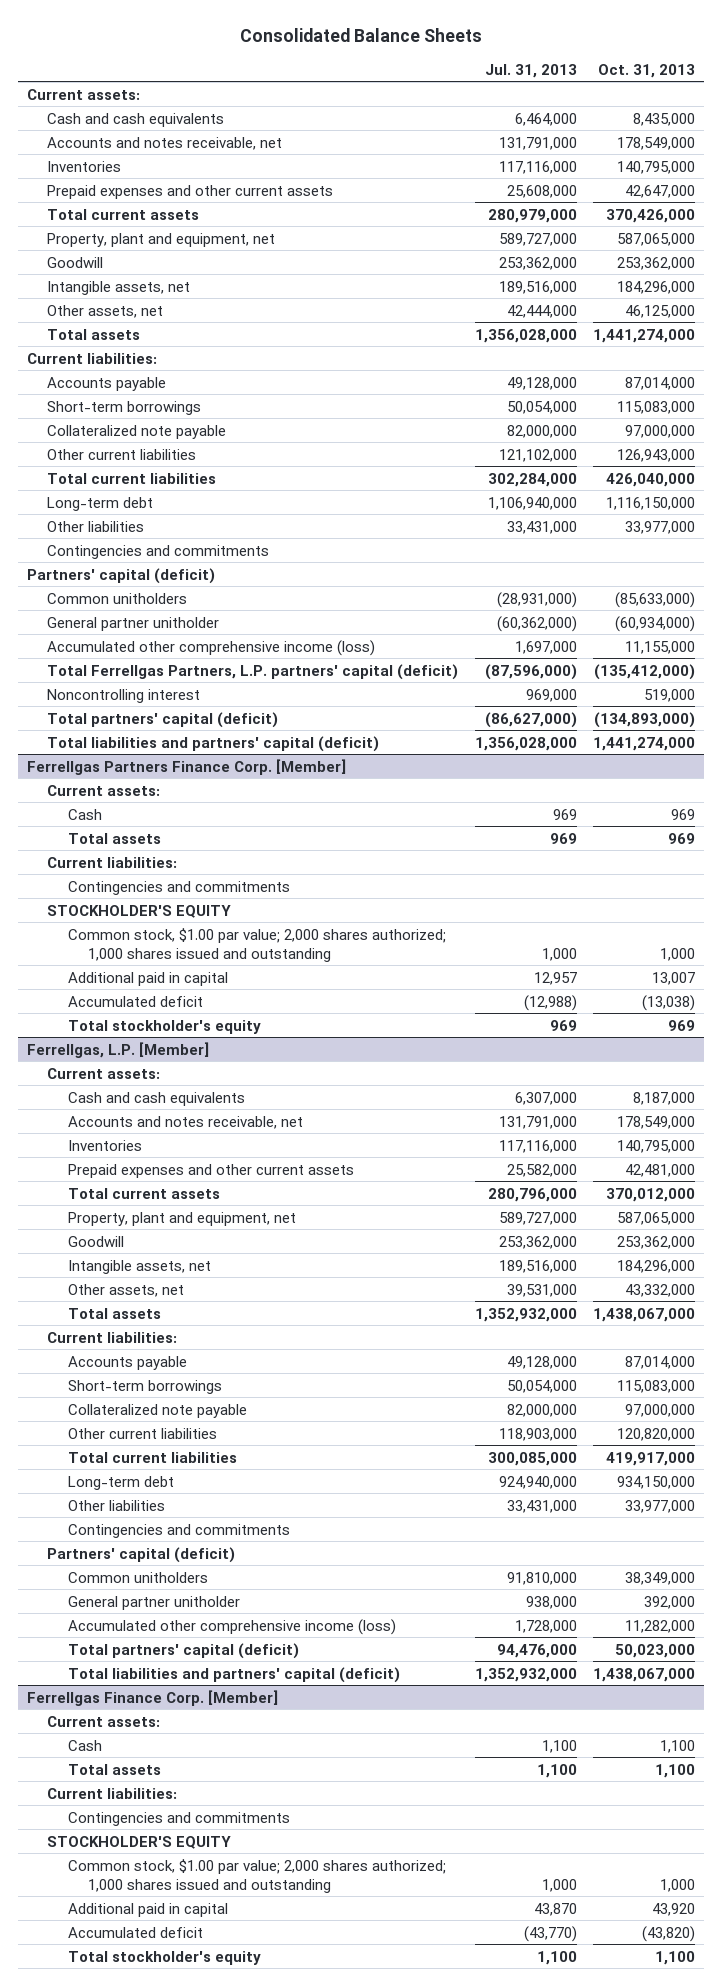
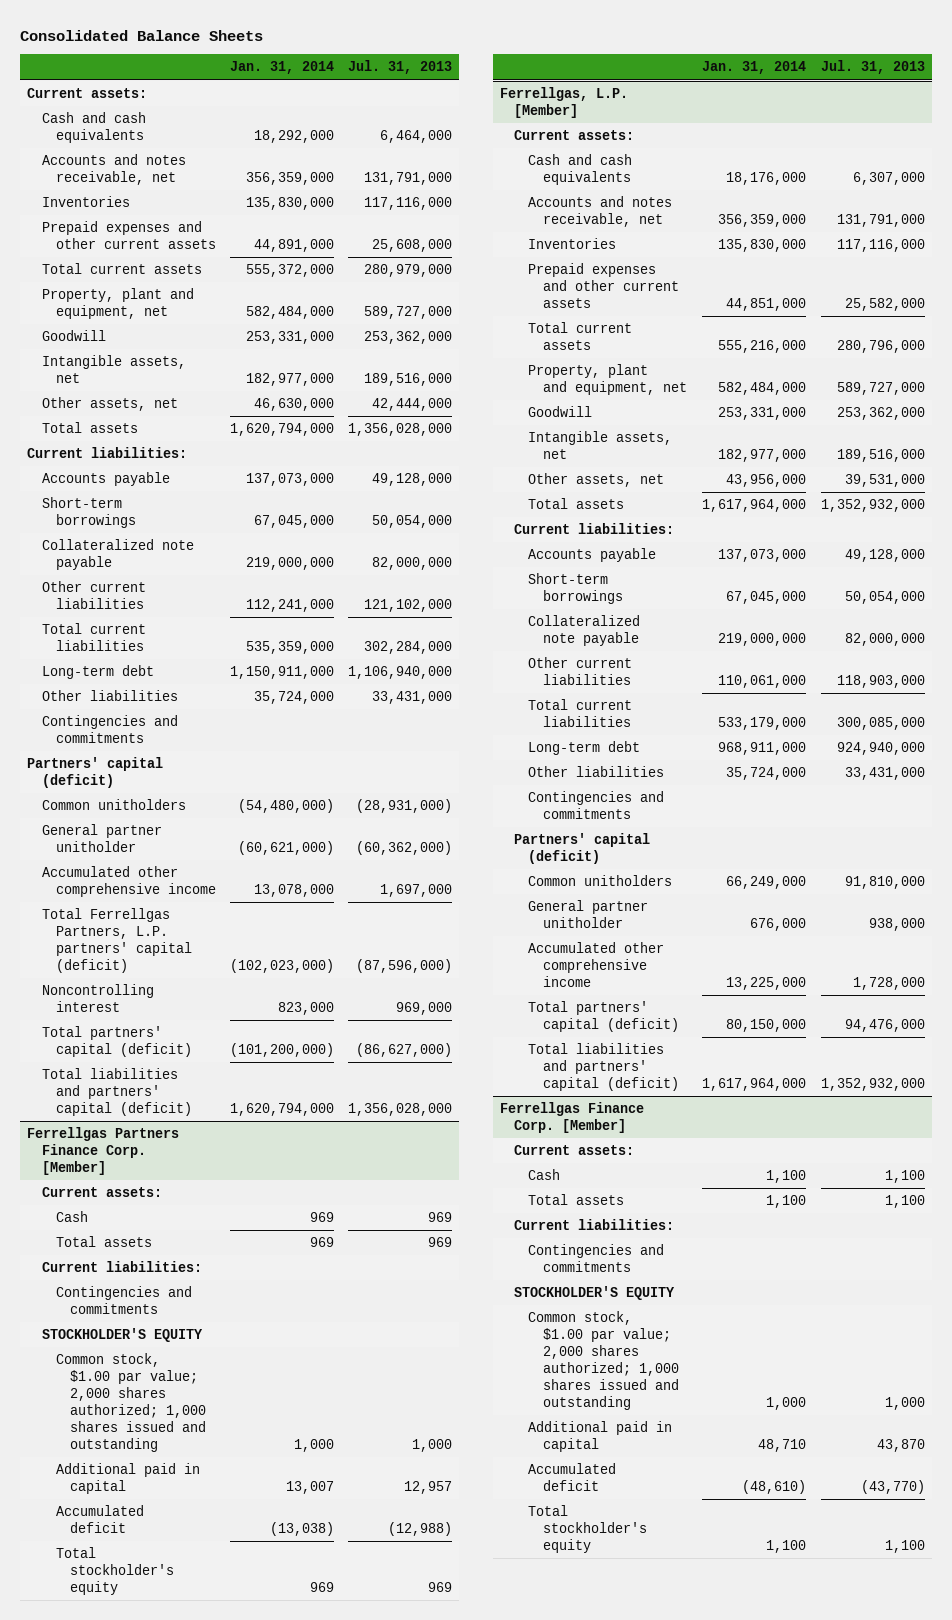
[598,63,696,78] Oct. 31, 2013 -> none
none -> [229,61,334,75] Jan. 31, 2014
[47,639,376,656] Accumulated other comprehensive income (loss) -> [41,866,216,898] Accumulated other comprehensive income
[67,1618,396,1635] Accumulated other comprehensive income (loss) -> [528,942,665,988] Accumulated other comprehensive income

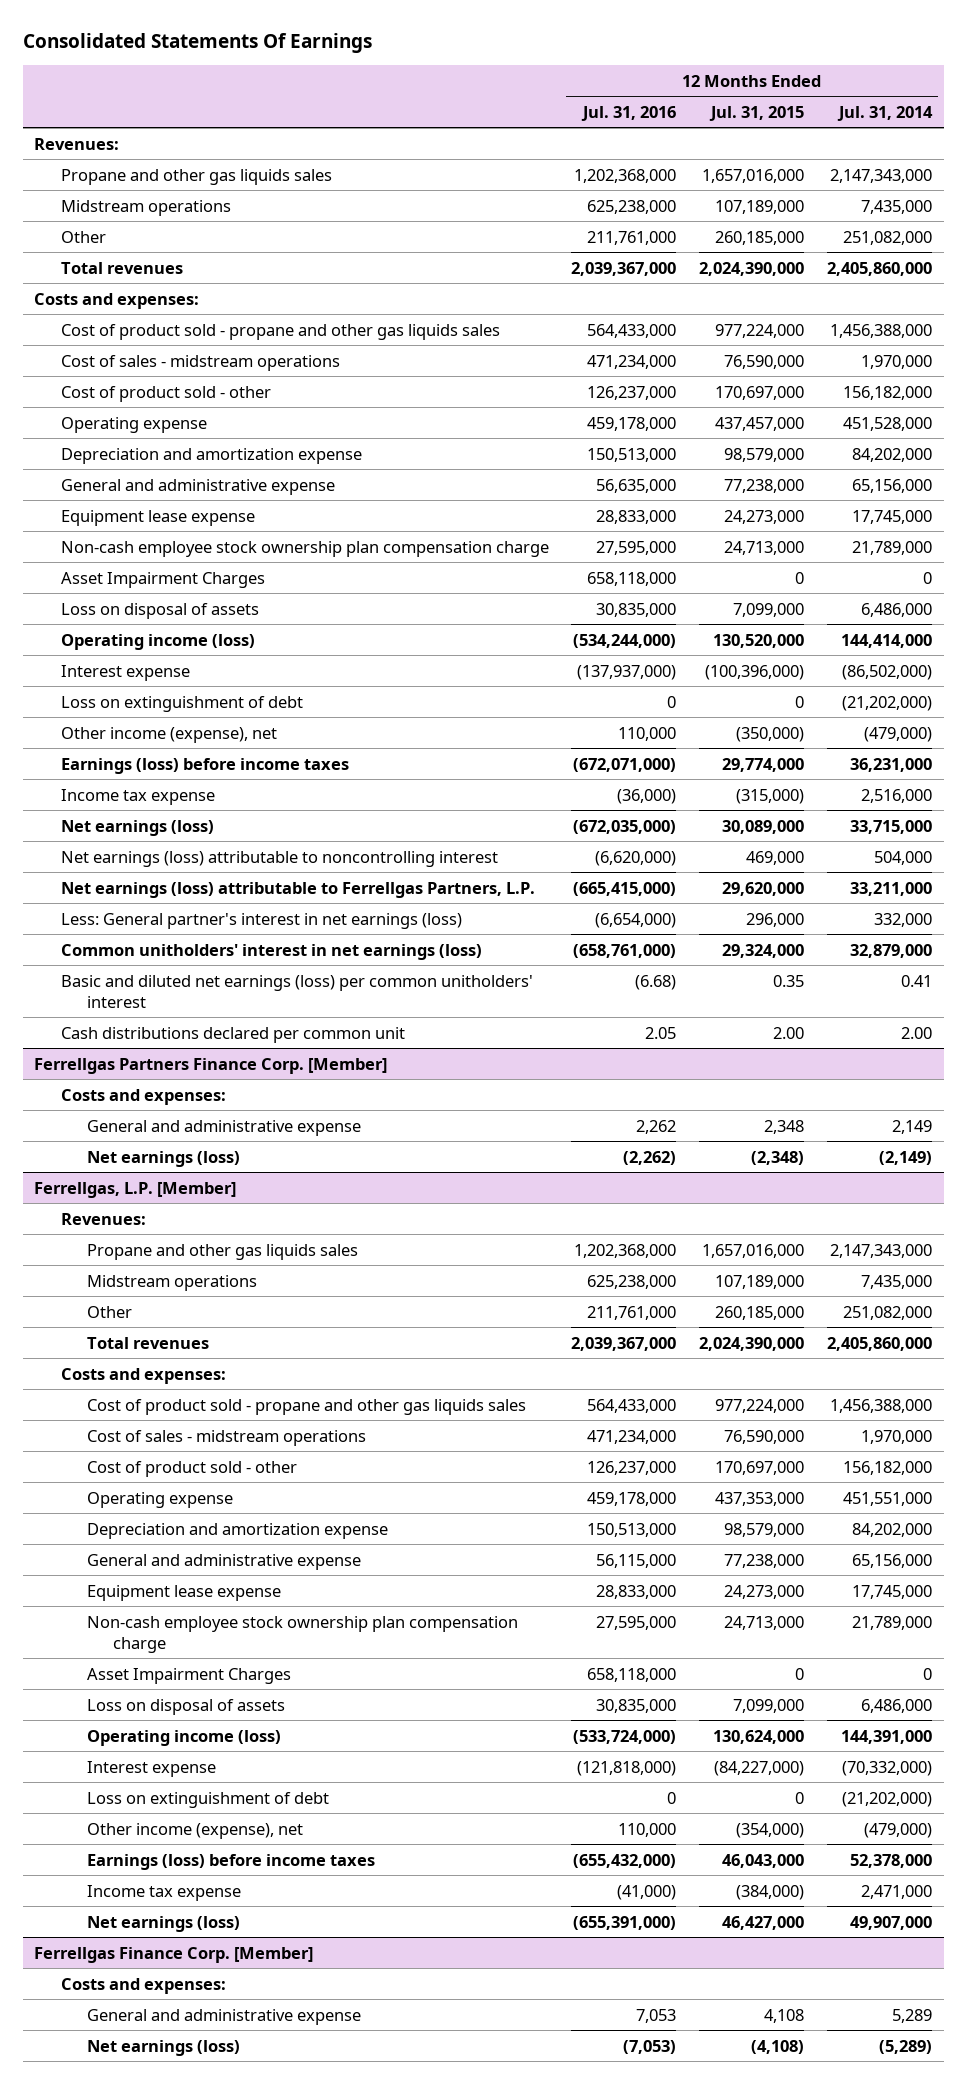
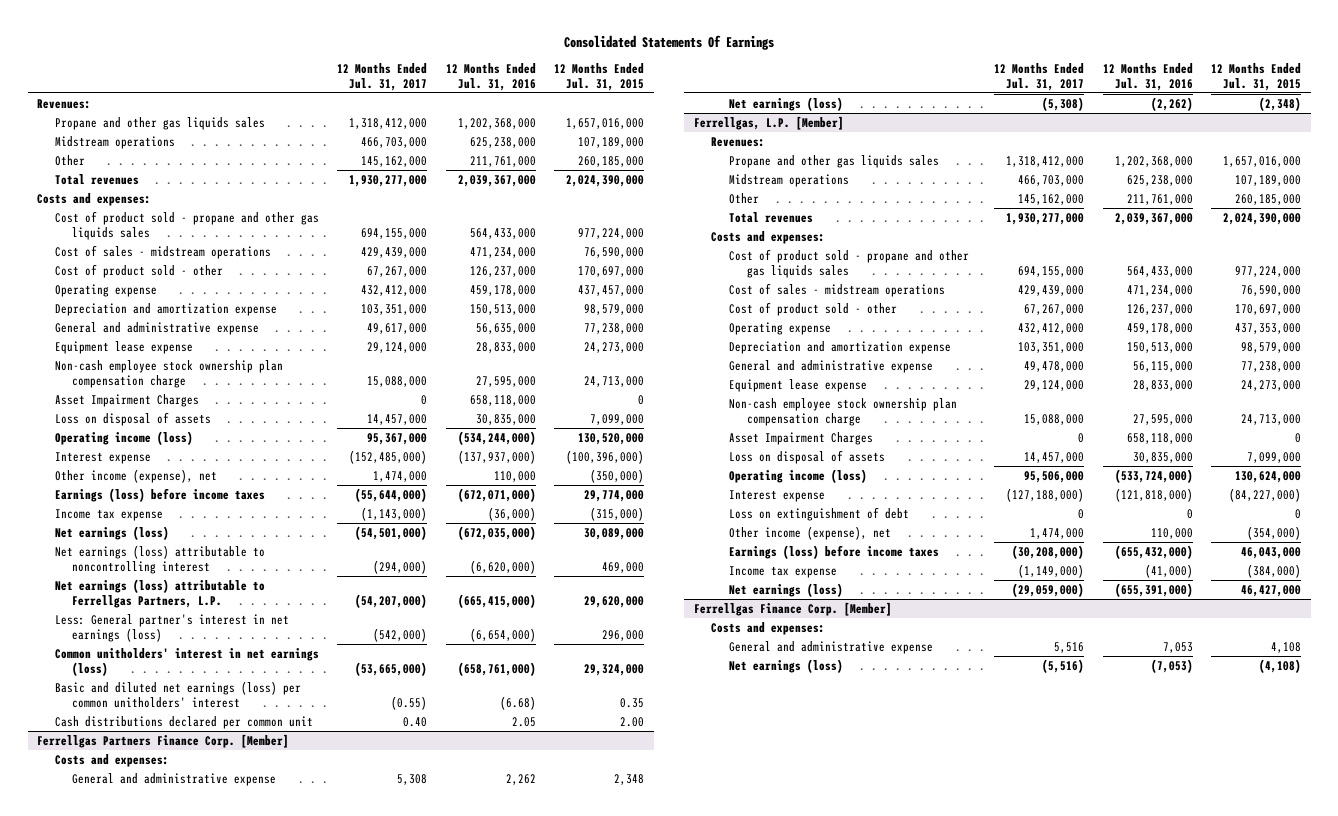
[837,105,934,121] Jul. 31, 2014 -> none
none -> [337,62,428,91] 12 Months Ended Jul. 31, 2017
[60,695,303,712] Loss on extinguishment of debt -> none

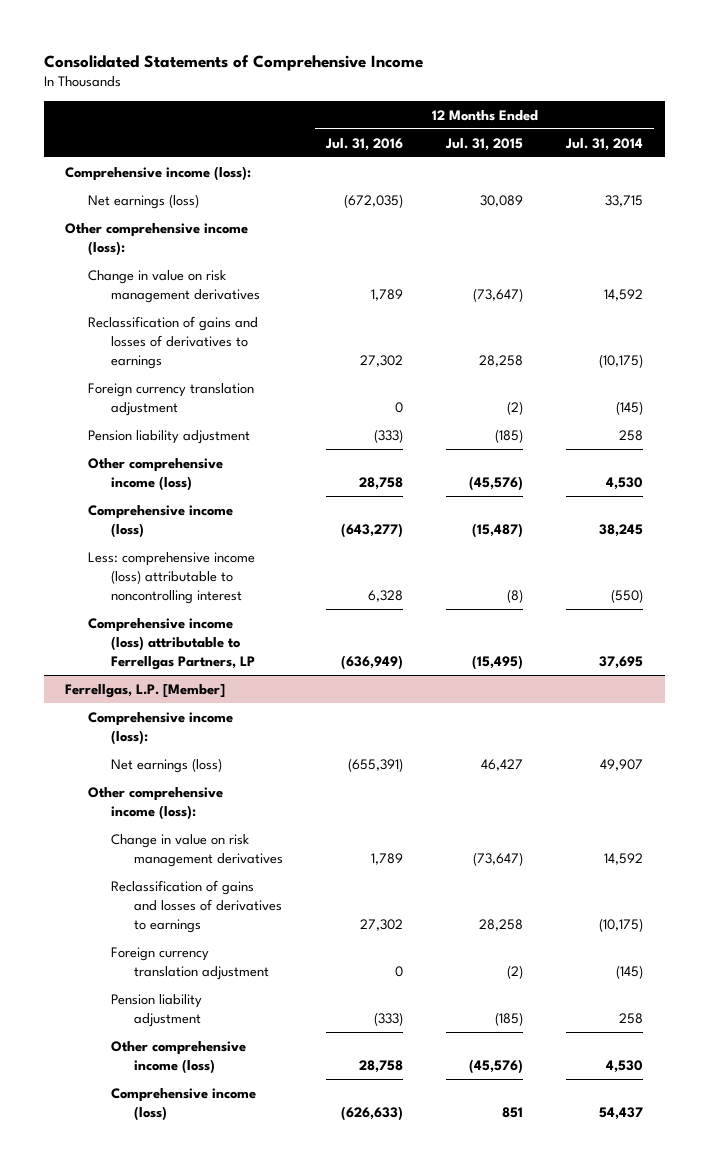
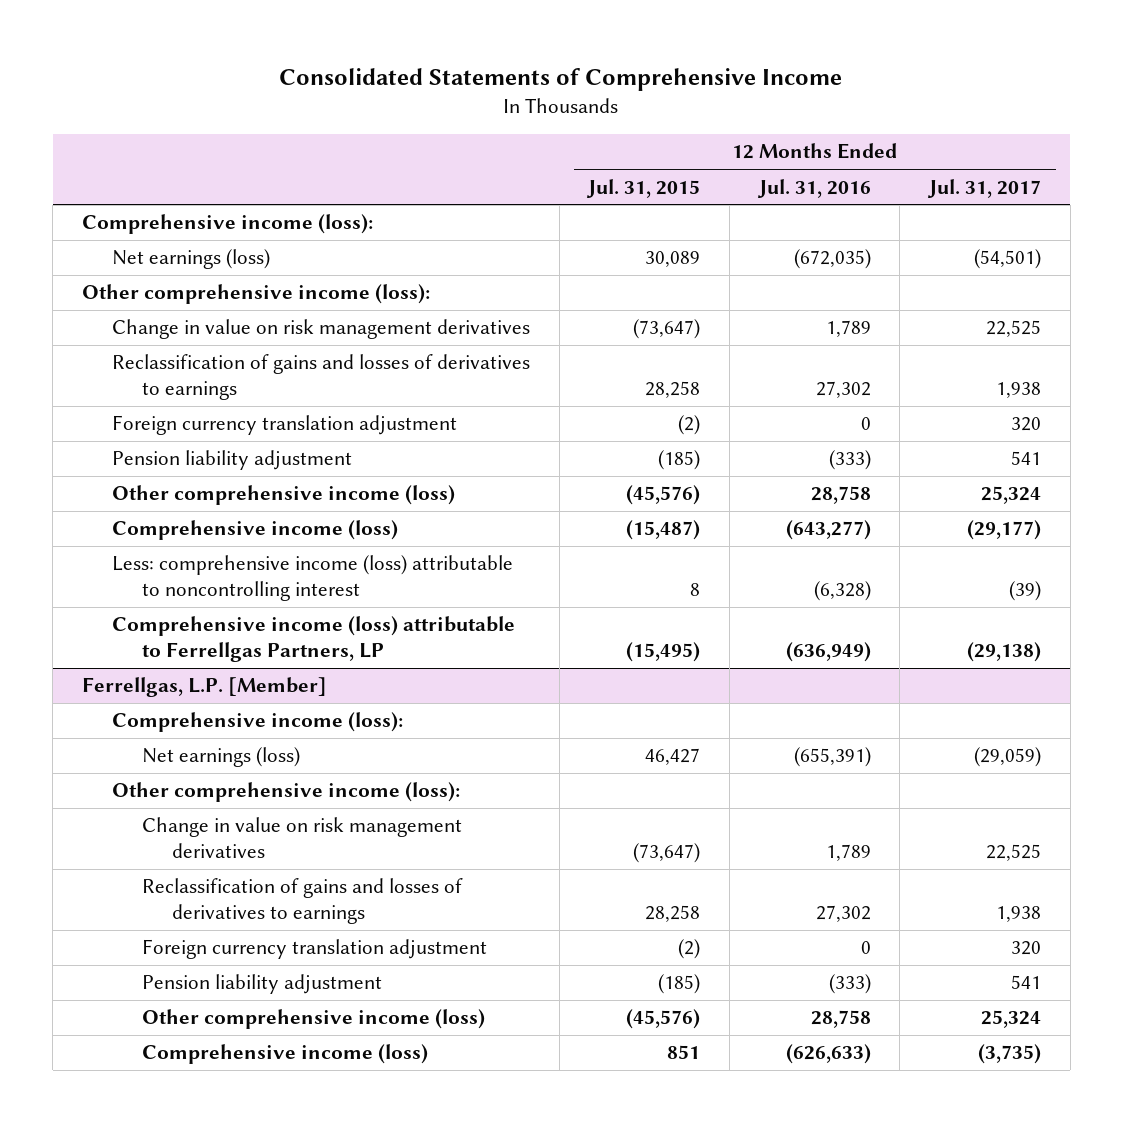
[565,137,644,151] Jul. 31, 2014 -> none
none -> [926,178,1041,198] Jul. 31, 2017
[368,589,404,602] 6,328 -> [813,580,871,601] (6,328)
[507,588,524,603] (8) -> [690,582,701,596] 8

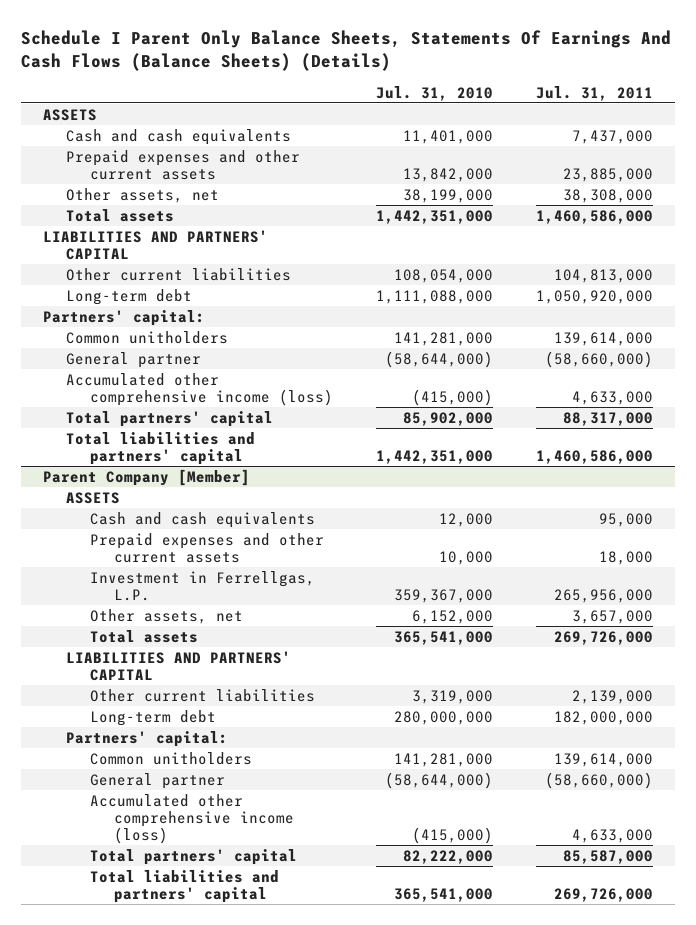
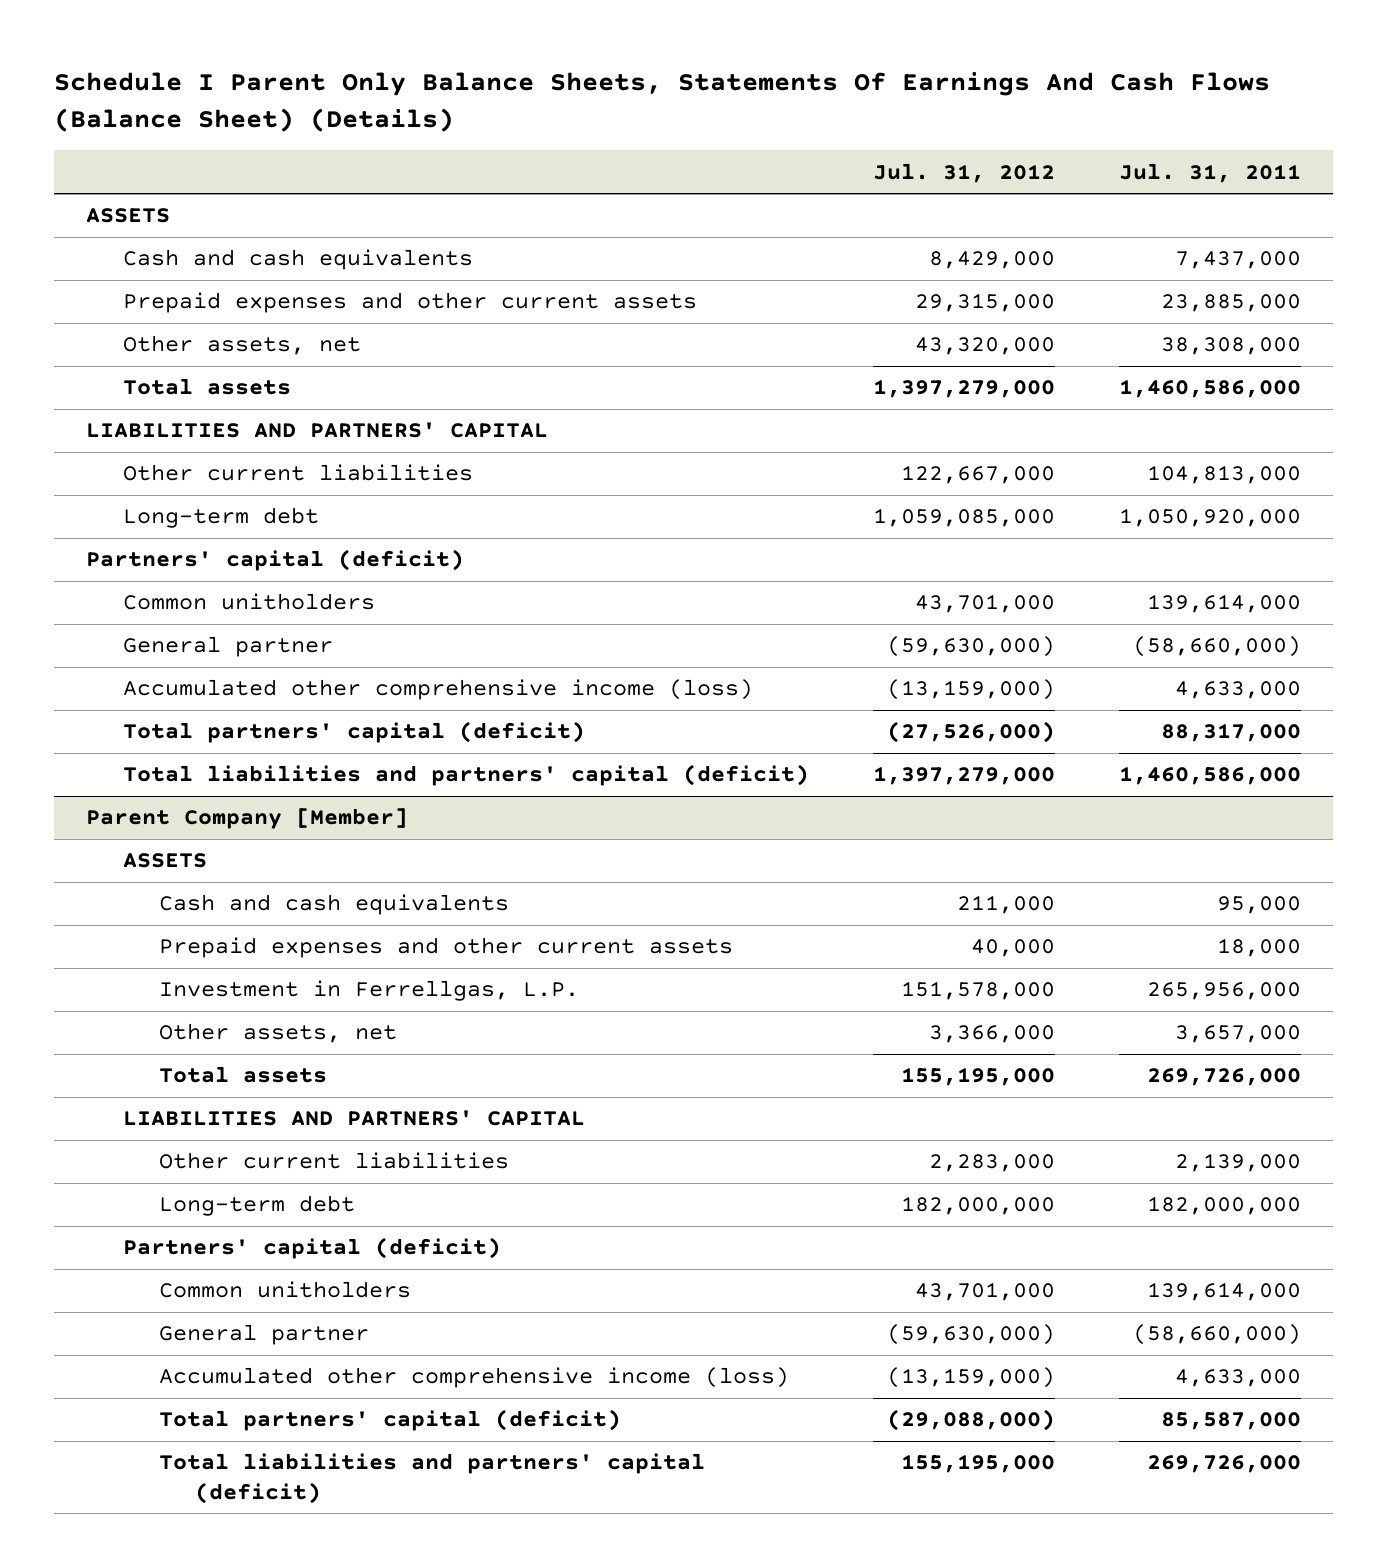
[21,30,672,72] Schedule I Parent Only Balance Sheets, Statements Of Earnings And Cash Flows (Balance Sheets) (Details) -> [54,72,1271,132] Schedule I Parent Only Balance Sheets, Statements Of Earnings And Cash Flows (Balance Sheet) (Details)
[376,85,494,101] Jul. 31, 2010 -> none
none -> [872,162,1055,183] Jul. 31, 2012
[42,309,205,326] Partners' capital: -> [86,549,465,572] Partners' capital (deficit)
[66,410,274,427] Total partners' capital -> [122,721,585,744] Total partners' capital (deficit)
[66,431,256,465] Total liabilities and partners' capital -> [122,764,809,787] Total liabilities and partners' capital (deficit)
[66,730,229,747] Partners' capital: -> [122,1237,501,1260] Partners' capital (deficit)
[90,848,298,865] Total partners' capital -> [158,1409,621,1432] Total partners' capital (deficit)
[90,869,280,903] Total liabilities and partners' capital -> [158,1453,705,1504] Total liabilities and partners' capital (deficit)

